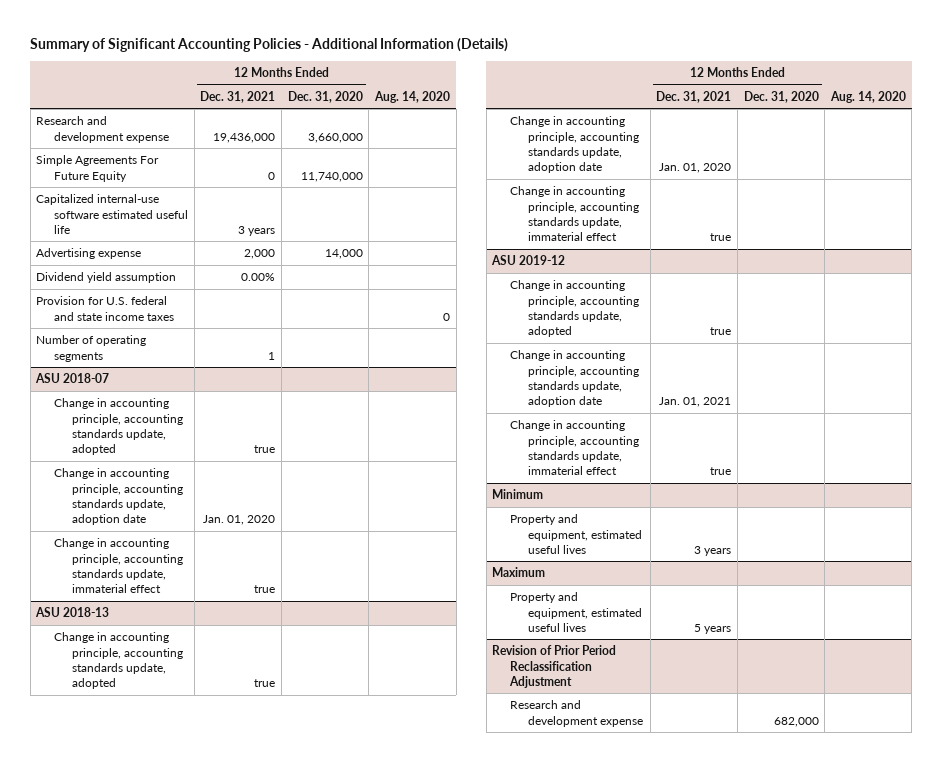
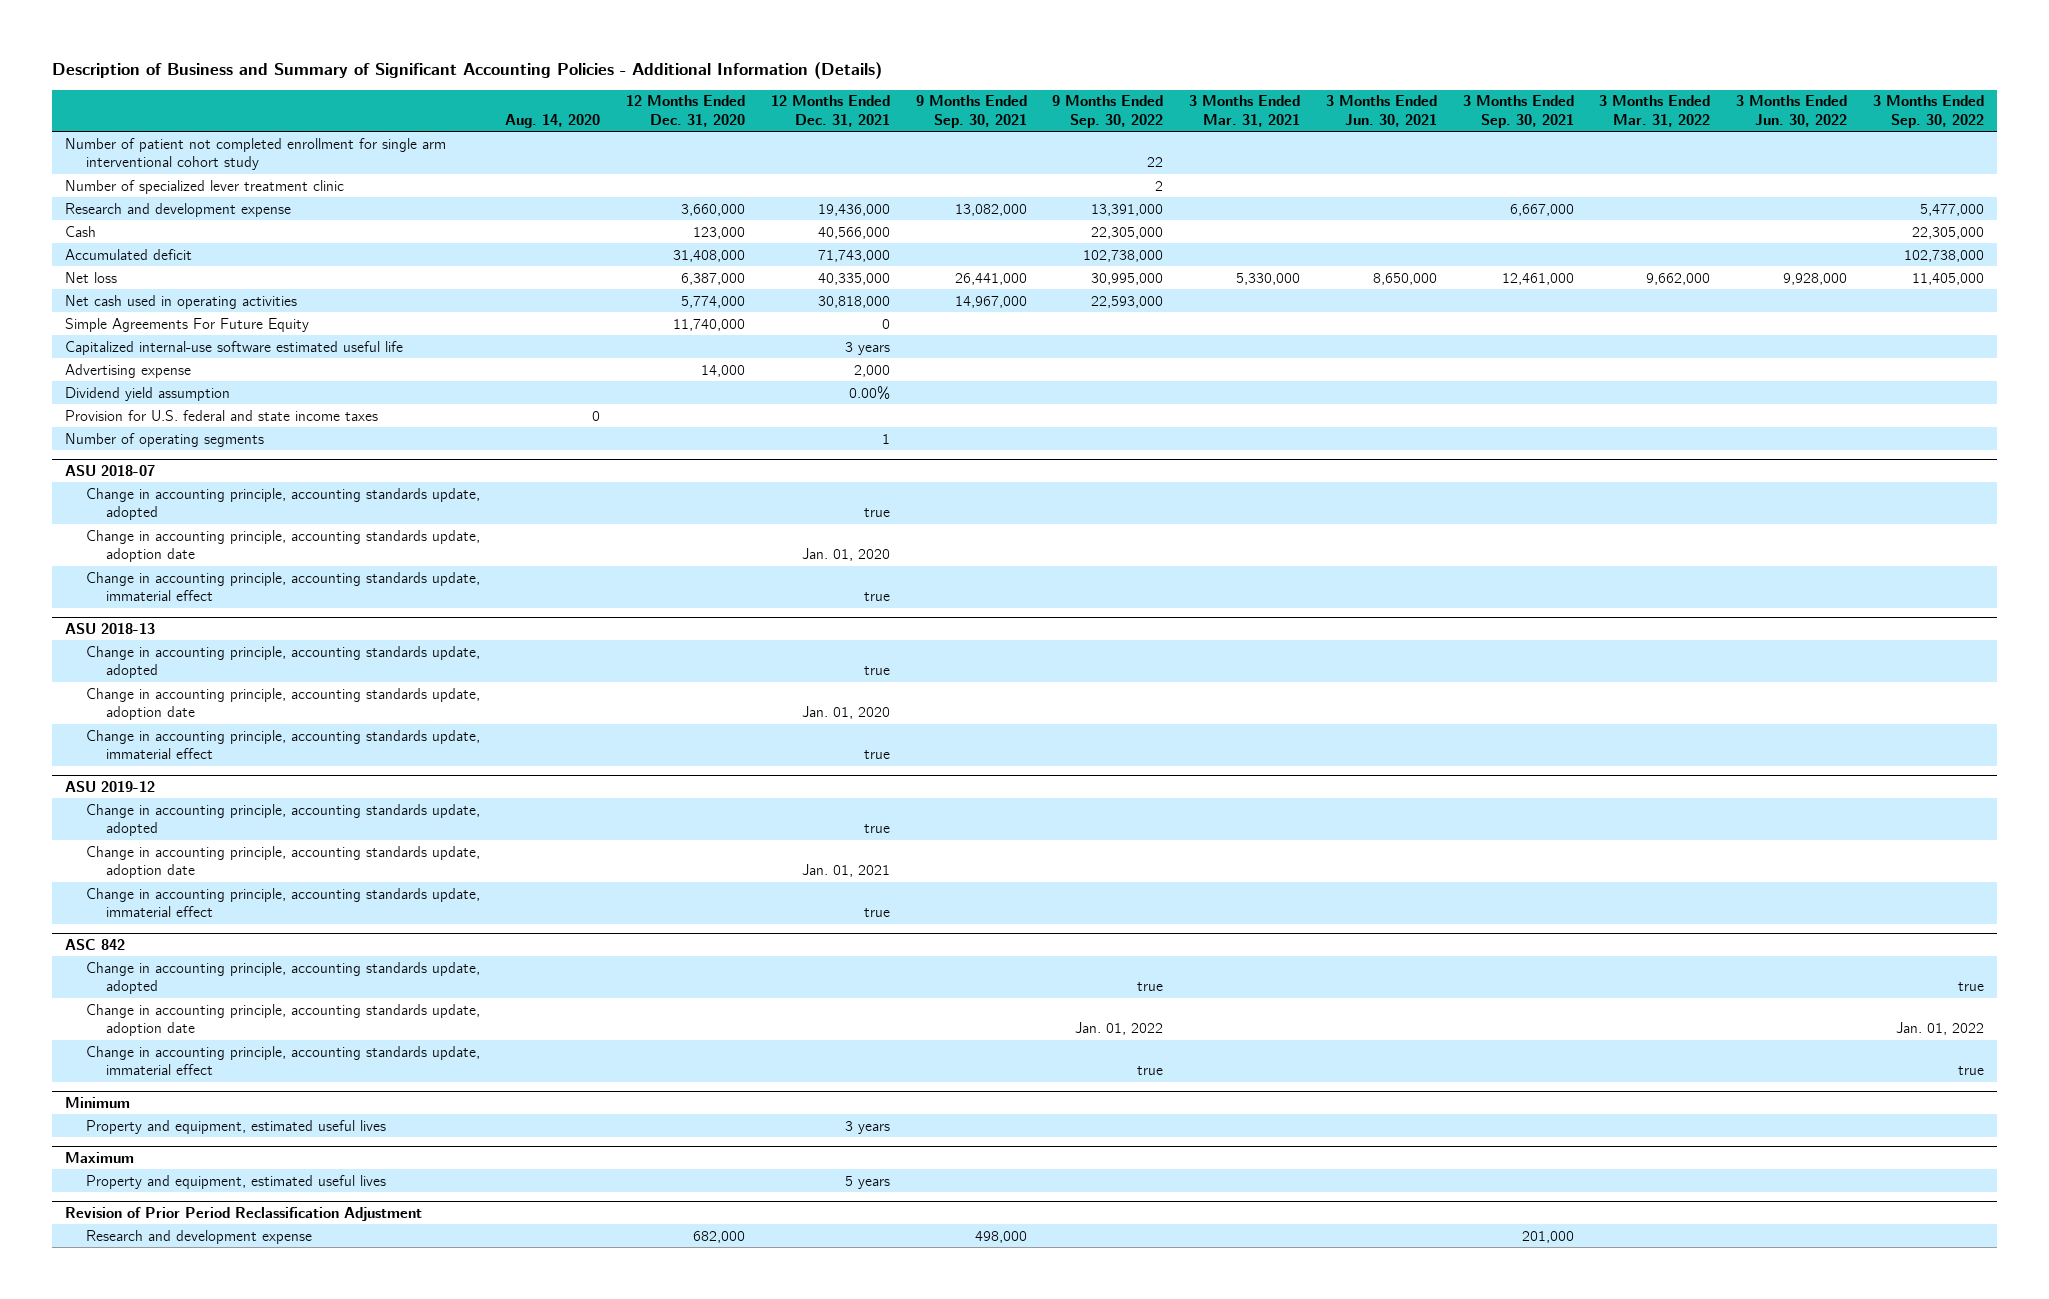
[30,37,509,52] Summary of Significant Accounting Policies - Additional Information (Details) -> [51,61,882,79] Description of Business and Summary of Significant Accounting Policies - Additional Information (Details)
none -> [915,95,1027,129] 9 Months Ended Sep. 30, 2021
none -> [1052,95,1164,129] 9 Months Ended Sep. 30, 2022
none -> [1189,95,1301,128] 3 Months Ended Mar. 31, 2021
none -> [1325,95,1437,128] 3 Months Ended Jun. 30, 2021
none -> [1462,95,1574,129] 3 Months Ended Sep. 30, 2021
none -> [1599,95,1711,128] 3 Months Ended Mar. 31, 2022
none -> [1736,95,1848,128] 3 Months Ended Jun. 30, 2022
none -> [1872,95,1984,129] 3 Months Ended Sep. 30, 2022
none -> [64,137,446,171] Number of patient not completed enrollment for single arm interventional cohort study
none -> [64,179,344,194] Number of specialized lever treatment clinic
none -> [64,225,96,237] Cash
none -> [64,248,192,260] Accumulated deficit
none -> [64,271,117,283] Net loss
none -> [64,294,297,309] Net cash used in operating activities
none -> [64,938,125,950] ASC 842
none -> [85,961,480,995] Change in accounting principle, accounting standards update, adopted
none -> [85,1003,480,1037] Change in accounting principle, accounting standards update, adoption date
none -> [85,1045,480,1076] Change in accounting principle, accounting standards update, immaterial effect

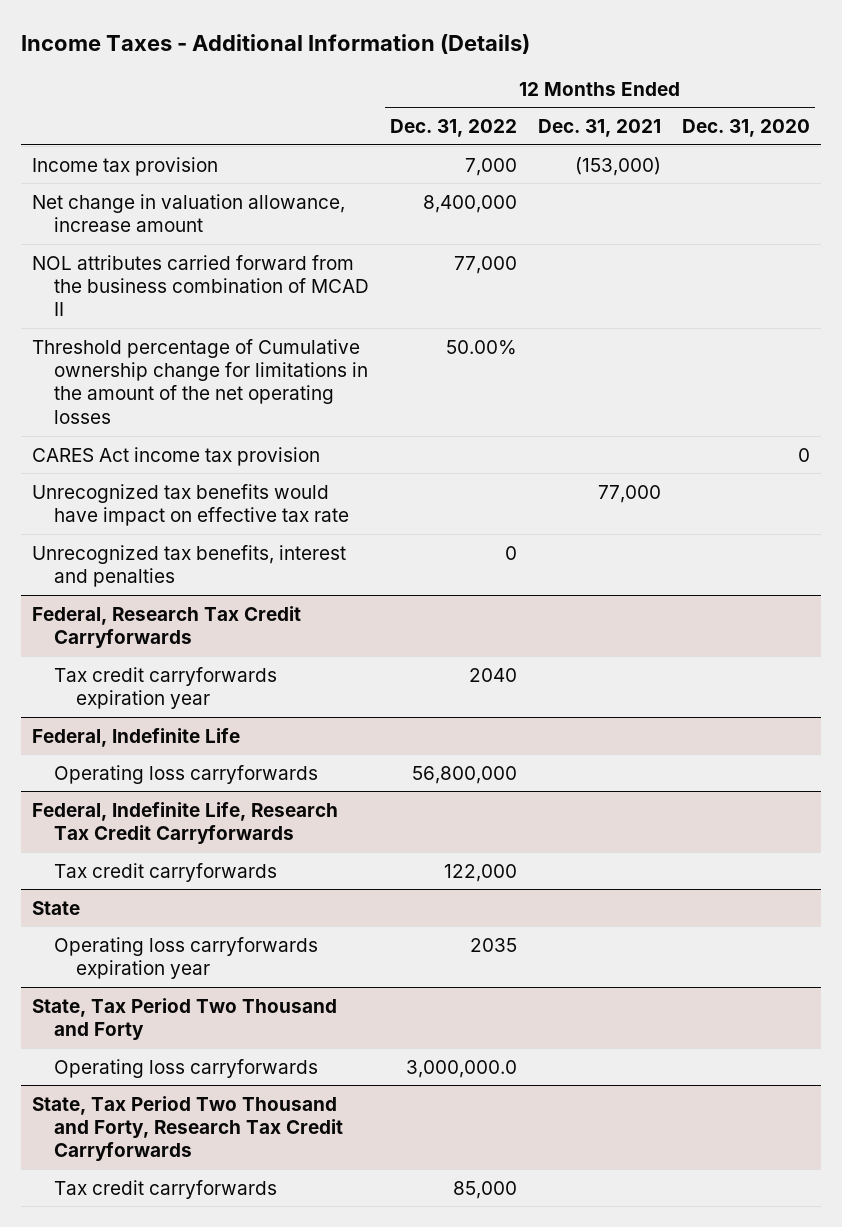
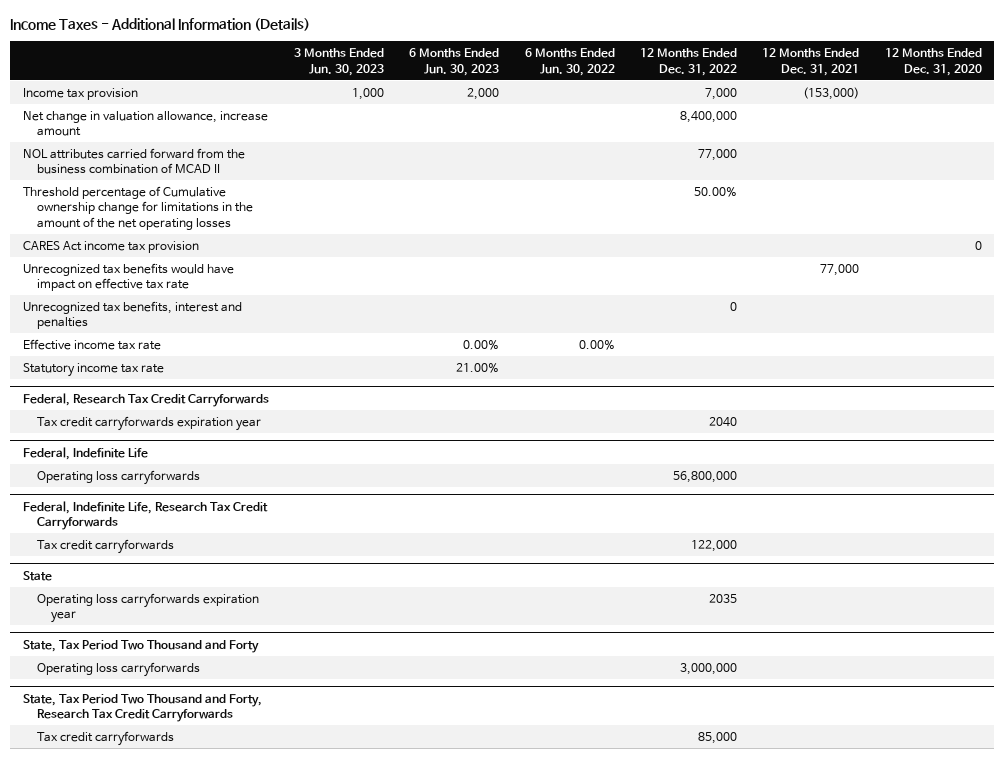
none -> [294,48,385,76] 3 Months Ended Jun. 30, 2023
none -> [409,48,500,76] 6 Months Ended Jun. 30, 2023
none -> [524,48,615,76] 6 Months Ended Jun. 30, 2022
none -> [22,338,161,350] Effective income tax rate
none -> [22,362,164,377] Statutory income tax rate
[405,1059,517,1078] 3,000,000.0 -> [679,662,737,675] 3,000,000

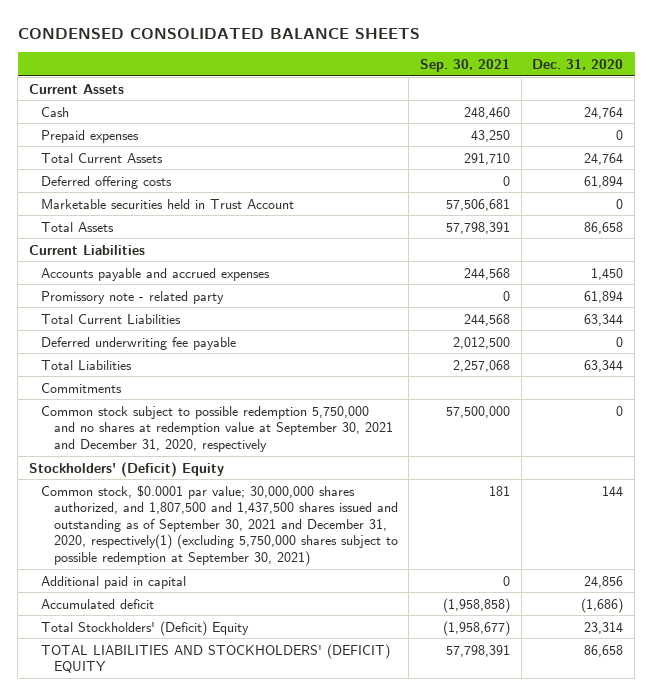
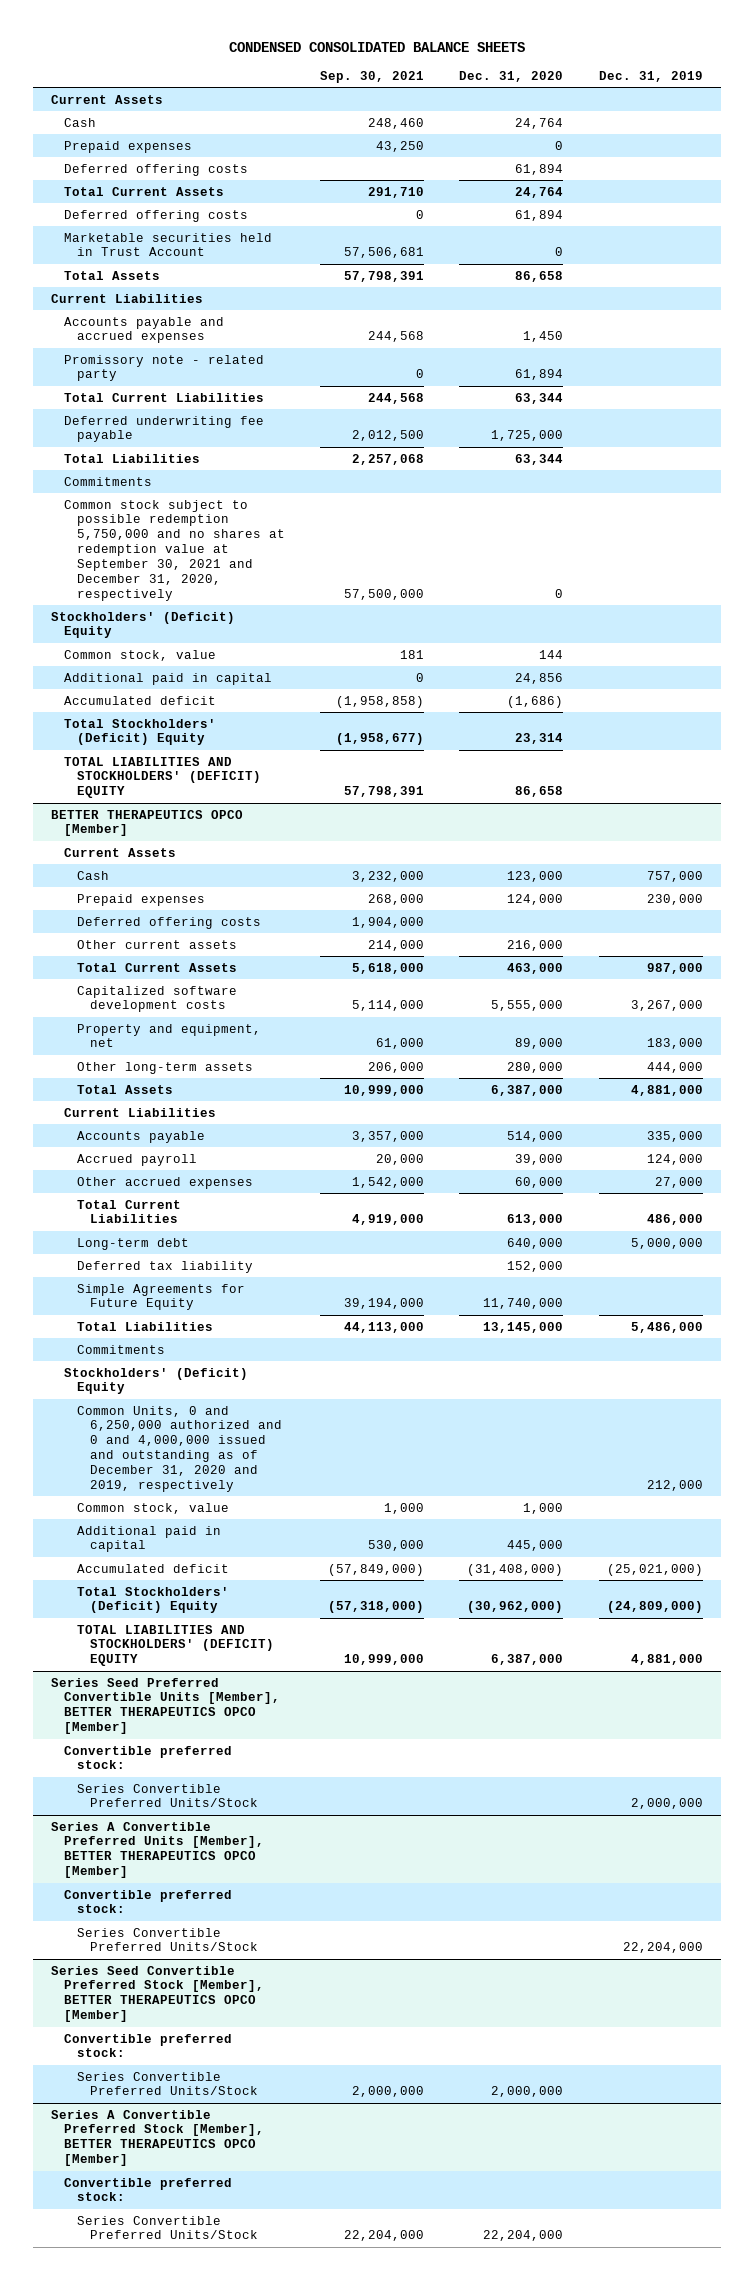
none -> [598,70,703,82] Dec. 31, 2019
none -> [63,163,248,176] Deferred offering costs
[616,336,624,347] 0 -> [491,430,564,442] 1,725,000
[41,484,398,567] Common stock, $0.0001 par value; 30,000,000 shares authorized, and 1,807,500 and 1,437,500 shares issued and outstanding as of September 30, 2021 and December 31, 2020, respectively(1) (excluding 5,750,000 shares subject to possible redemption at September 30, 2021) -> [63,649,216,661] Common stock, value
none -> [50,809,243,837] BETTER THERAPEUTICS OPCO [Member]
none -> [63,847,176,857] Current Assets
none -> [76,870,109,880] Cash
none -> [76,893,205,906] Prepaid expenses
none -> [76,916,261,929] Deferred offering costs
none -> [76,939,237,949] Other current assets
none -> [76,962,237,972] Total Current Assets
none -> [76,985,237,1013] Capitalized software development costs
none -> [76,1023,261,1048] Property and equipment, net
none -> [76,1061,253,1074] Other long-term assets
none -> [76,1084,173,1094] Total Assets
none -> [63,1107,216,1117] Current Liabilities
none -> [76,1130,205,1143] Accounts payable
none -> [76,1153,197,1166] Accrued payroll
none -> [76,1176,253,1189] Other accrued expenses
none -> [76,1199,181,1224] Total Current Liabilities
none -> [76,1237,189,1250] Long-term debt
none -> [76,1260,253,1273] Deferred tax liability
none -> [76,1283,245,1311] Simple Agreements for Future Equity
none -> [76,1321,213,1331] Total Liabilities
none -> [76,1344,165,1354] Commitments
none -> [63,1367,248,1395] Stockholders' (Deficit) Equity
none -> [76,1405,282,1492] Common Units, 0 and 6,250,000 authorized and 0 and 4,000,000 issued and outstanding as of December 31, 2020 and 2019, respectively
none -> [76,1502,229,1514] Common stock, value
none -> [76,1525,221,1553] Additional paid in capital
none -> [76,1563,229,1573] Accumulated deficit
none -> [76,1586,229,1614] Total Stockholders' (Deficit) Equity
none -> [76,1624,274,1667] TOTAL LIABILITIES AND STOCKHOLDERS' (DEFICIT) EQUITY
none -> [50,1677,280,1735] Series Seed Preferred Convertible Units [Member], BETTER THERAPEUTICS OPCO [Member]
none -> [63,1745,232,1770] Convertible preferred stock:
none -> [76,1783,258,1808] Series Convertible Preferred Units/Stock
none -> [50,1821,264,1879] Series A Convertible Preferred Units [Member], BETTER THERAPEUTICS OPCO [Member]
none -> [63,1889,232,1914] Convertible preferred stock:
none -> [76,1927,258,1952] Series Convertible Preferred Units/Stock
none -> [50,1965,264,2023] Series Seed Convertible Preferred Stock [Member], BETTER THERAPEUTICS OPCO [Member]
none -> [63,2033,232,2058] Convertible preferred stock:
none -> [76,2071,258,2096] Series Convertible Preferred Units/Stock
none -> [50,2109,264,2167] Series A Convertible Preferred Stock [Member], BETTER THERAPEUTICS OPCO [Member]
none -> [63,2177,232,2202] Convertible preferred stock:
none -> [76,2215,258,2240] Series Convertible Preferred Units/Stock

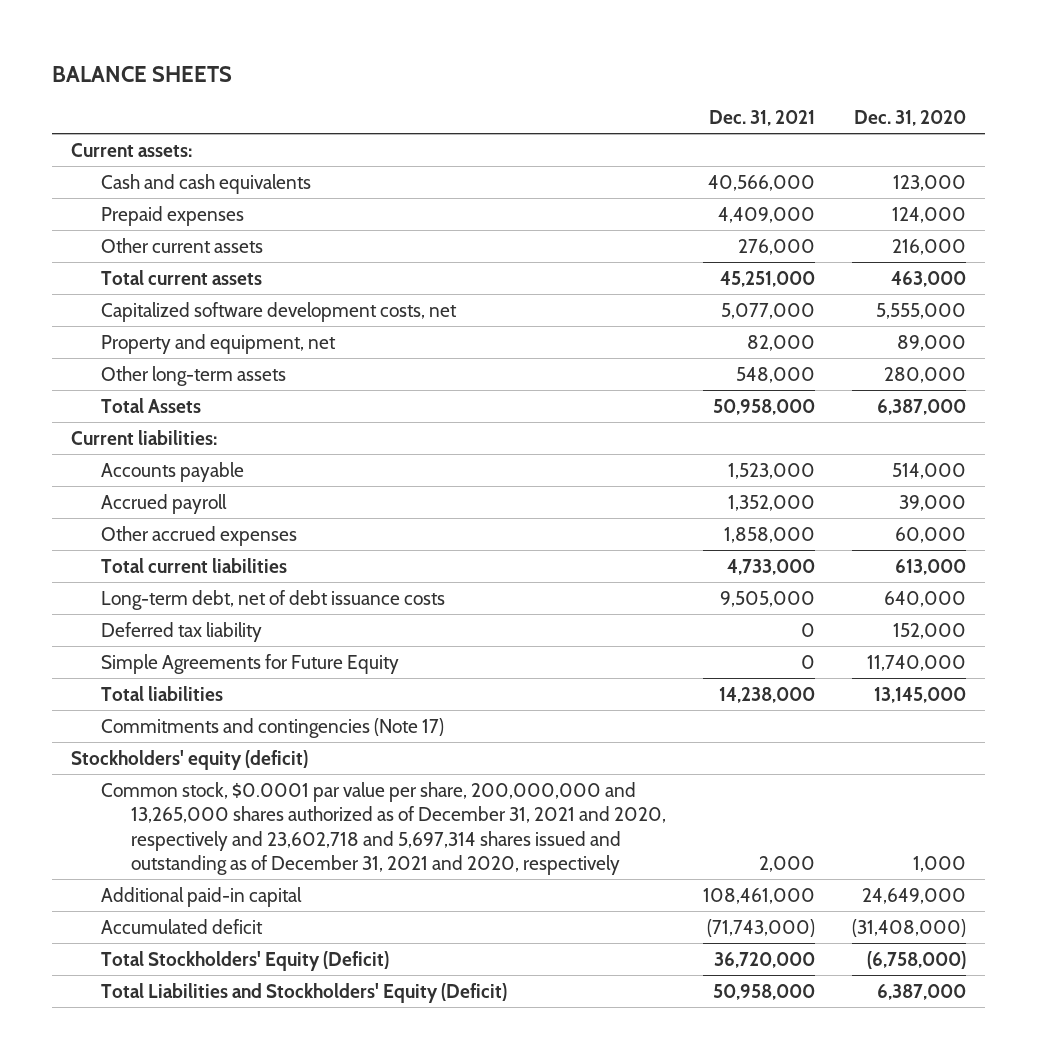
[228,42,525,53] CONDENSED CONSOLIDATED BALANCE SHEETS -> [52,66,233,83] BALANCE SHEETS
[320,70,425,83] Sep. 30, 2021 -> none
[598,70,703,82] Dec. 31, 2019 -> none
none -> [708,109,815,126] Dec. 31, 2021
[63,140,192,153] Prepaid expenses -> none
[63,163,248,176] Deferred offering costs -> none
[63,186,224,196] Total Current Assets -> none
[63,209,248,222] Deferred offering costs -> none
[63,232,272,257] Marketable securities held in Trust Account -> none
[63,270,160,280] Total Assets -> none
[50,293,203,303] Current Liabilities -> none
[63,316,224,344] Accounts payable and accrued expenses -> none
[63,354,264,382] Promissory note - related party -> none
[63,392,264,402] Total Current Liabilities -> none
[63,415,264,443] Deferred underwriting fee payable -> none
[63,453,200,463] Total Liabilities -> none
[63,476,152,486] Commitments -> none
[63,499,285,601] Common stock subject to possible redemption 5,750,000 and no shares at redemption value at September 30, 2021 and December 31, 2020, respectively -> none
[50,611,235,639] Stockholders' (Deficit) Equity -> none
[63,649,216,661] Common stock, value -> none
[63,672,272,685] Additional paid in capital -> none
[63,695,216,705] Accumulated deficit -> none
[63,718,216,746] Total Stockholders' (Deficit) Equity -> none
[63,756,261,799] TOTAL LIABILITIES AND STOCKHOLDERS' (DEFICIT) EQUITY -> none
[50,809,243,837] BETTER THERAPEUTICS OPCO [Member] -> none
[63,847,176,857] Current Assets -> none
[76,870,109,880] Cash -> none
[50,94,163,104] Current Assets -> [71,142,193,157] Current assets:
[63,117,96,127] Cash -> [100,173,311,194] Cash and cash equivalents
[515,117,564,129] 24,764 -> [893,174,967,191] 123,000
[76,916,261,929] Deferred offering costs -> none
[76,962,237,972] Total Current Assets -> [100,269,262,285] Total current assets
[76,985,237,1013] Capitalized software development costs -> [100,301,457,322] Capitalized software development costs, net
[63,1107,216,1117] Current Liabilities -> [71,429,218,445] Current liabilities:
[76,1199,181,1224] Total Current Liabilities -> [100,557,287,573] Total current liabilities
[76,1237,189,1250] Long-term debt -> [100,589,445,610] Long-term debt, net of debt issuance costs
[76,1405,282,1492] Common Units, 0 and 6,250,000 authorized and 0 and 4,000,000 issued and outstanding as of December 31, 2020 and 2019, respectively -> none
[76,1321,213,1331] Total Liabilities -> [100,685,223,701] Total liabilities
[76,1344,165,1354] Commitments -> [100,717,444,738] Commitments and contingencies (Note 17)
[63,1367,248,1395] Stockholders' (Deficit) Equity -> [71,749,309,770] Stockholders' equity (deficit)
[76,1502,229,1514] Common stock, value -> [100,781,666,875] Common stock, $0.0001 par value per share, 200,000,000 and 13,265,000 shares authorized as of December 31, 2021 and 2020, respectively and 23,602,718 and 5,697,314 shares issued and outstanding as of December 31, 2021 and 2020, respectively
[76,1525,221,1553] Additional paid in capital -> [100,886,302,907] Additional paid-in capital
[507,1540,564,1552] 445,000 -> [862,887,967,904] 24,649,000
[50,1677,280,1735] Series Seed Preferred Convertible Units [Member], BETTER THERAPEUTICS OPCO [Member] -> none
[63,1745,232,1770] Convertible preferred stock: -> none
[76,1783,258,1808] Series Convertible Preferred Units/Stock -> none
[50,1821,264,1879] Series A Convertible Preferred Units [Member], BETTER THERAPEUTICS OPCO [Member] -> none
[63,1889,232,1914] Convertible preferred stock: -> none
[76,1927,258,1952] Series Convertible Preferred Units/Stock -> none
[50,1965,264,2023] Series Seed Convertible Preferred Stock [Member], BETTER THERAPEUTICS OPCO [Member] -> none
[63,2033,232,2058] Convertible preferred stock: -> none
[76,2071,258,2096] Series Convertible Preferred Units/Stock -> none
[50,2109,264,2167] Series A Convertible Preferred Stock [Member], BETTER THERAPEUTICS OPCO [Member] -> none
[63,2177,232,2202] Convertible preferred stock: -> none
[76,2215,258,2240] Series Convertible Preferred Units/Stock -> none
[76,1586,229,1614] Total Stockholders' (Deficit) Equity -> [100,950,389,971] Total Stockholders' Equity (Deficit)
[467,1601,564,1614] (30,962,000) -> [867,950,967,969] (6,758,000)
[76,1624,274,1667] TOTAL LIABILITIES AND STOCKHOLDERS' (DEFICIT) EQUITY -> [100,982,507,1003] Total Liabilities and Stockholders' Equity (Deficit)

